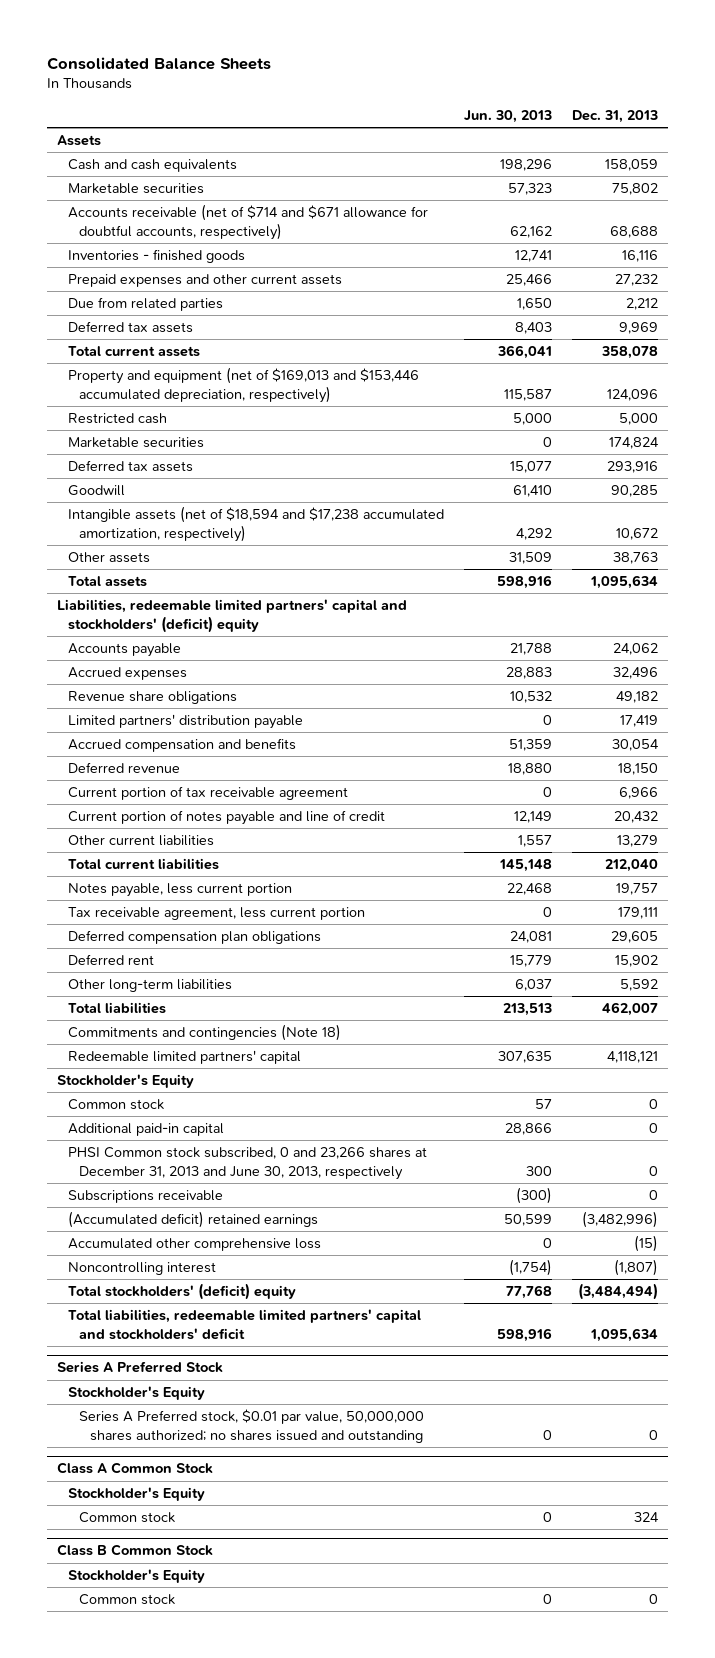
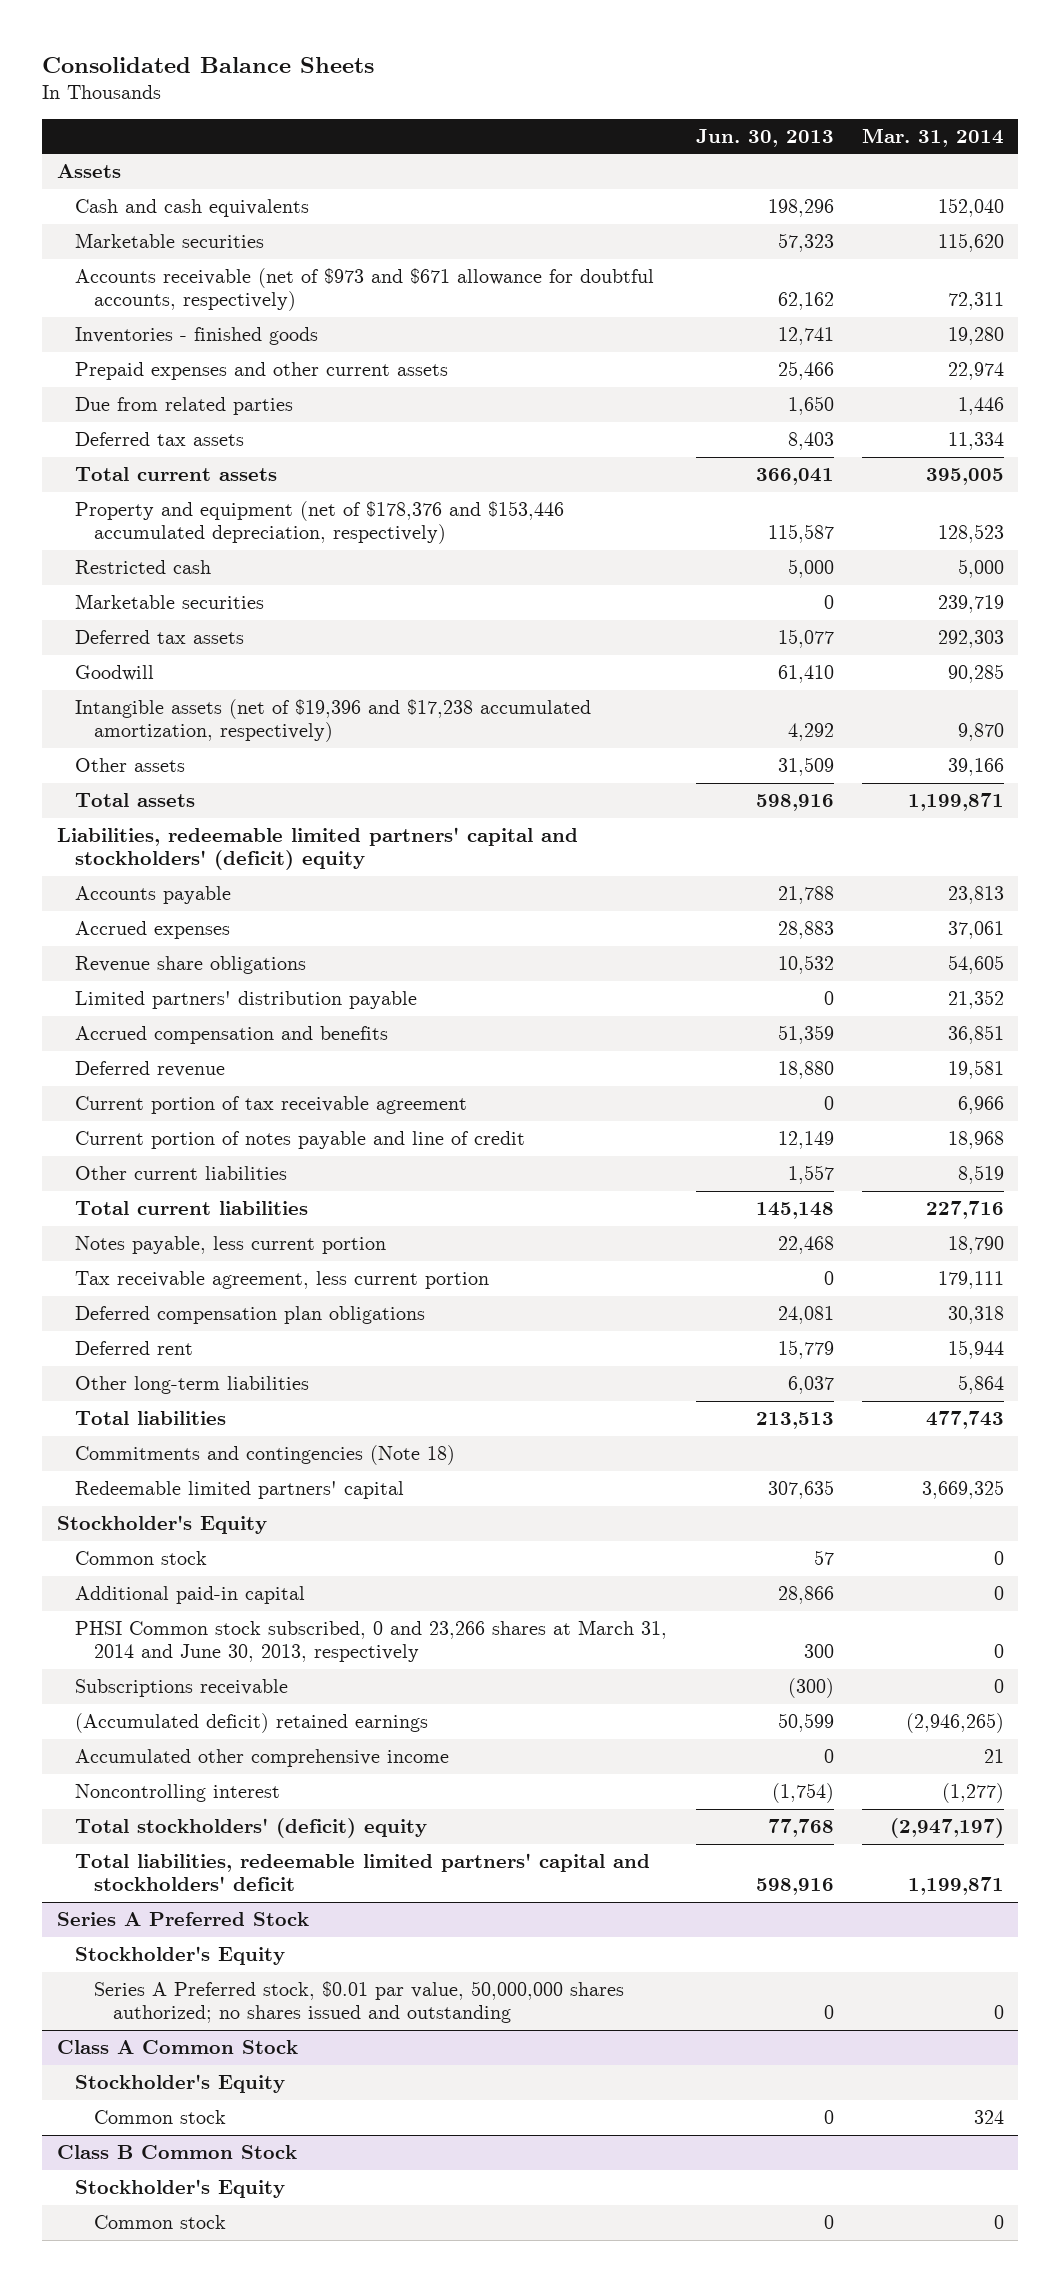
[572,109,659,123] Dec. 31, 2013 -> none
none -> [862,127,1005,147] Mar. 31, 2014
[67,204,428,240] Accounts receivable (net of $714 and $671 allowance for doubtful accounts, respectively) -> [75,268,655,312] Accounts receivable (net of $973 and $671 allowance for doubtful accounts, respectively)
[67,367,419,403] Property and equipment (net of $169,013 and $153,446 accumulated depreciation, respectively) -> [75,501,565,545] Property and equipment (net of $178,376 and $153,446 accumulated depreciation, respectively)
[67,506,444,542] Intangible assets (net of $18,594 and $17,238 accumulated amortization, respectively) -> [75,699,592,743] Intangible assets (net of $19,396 and $17,238 accumulated amortization, respectively)
[67,1147,427,1180] PHSI Common stock subscribed, 0 and 23,266 shares at December 31, 2013 and June 30, 2013, respectively -> [75,1620,668,1663] PHSI Common stock subscribed, 0 and 23,266 shares at March 31, 2014 and June 30, 2013, respectively
[67,1238,321,1252] Accumulated other comprehensive loss -> [75,1749,450,1768] Accumulated other comprehensive income

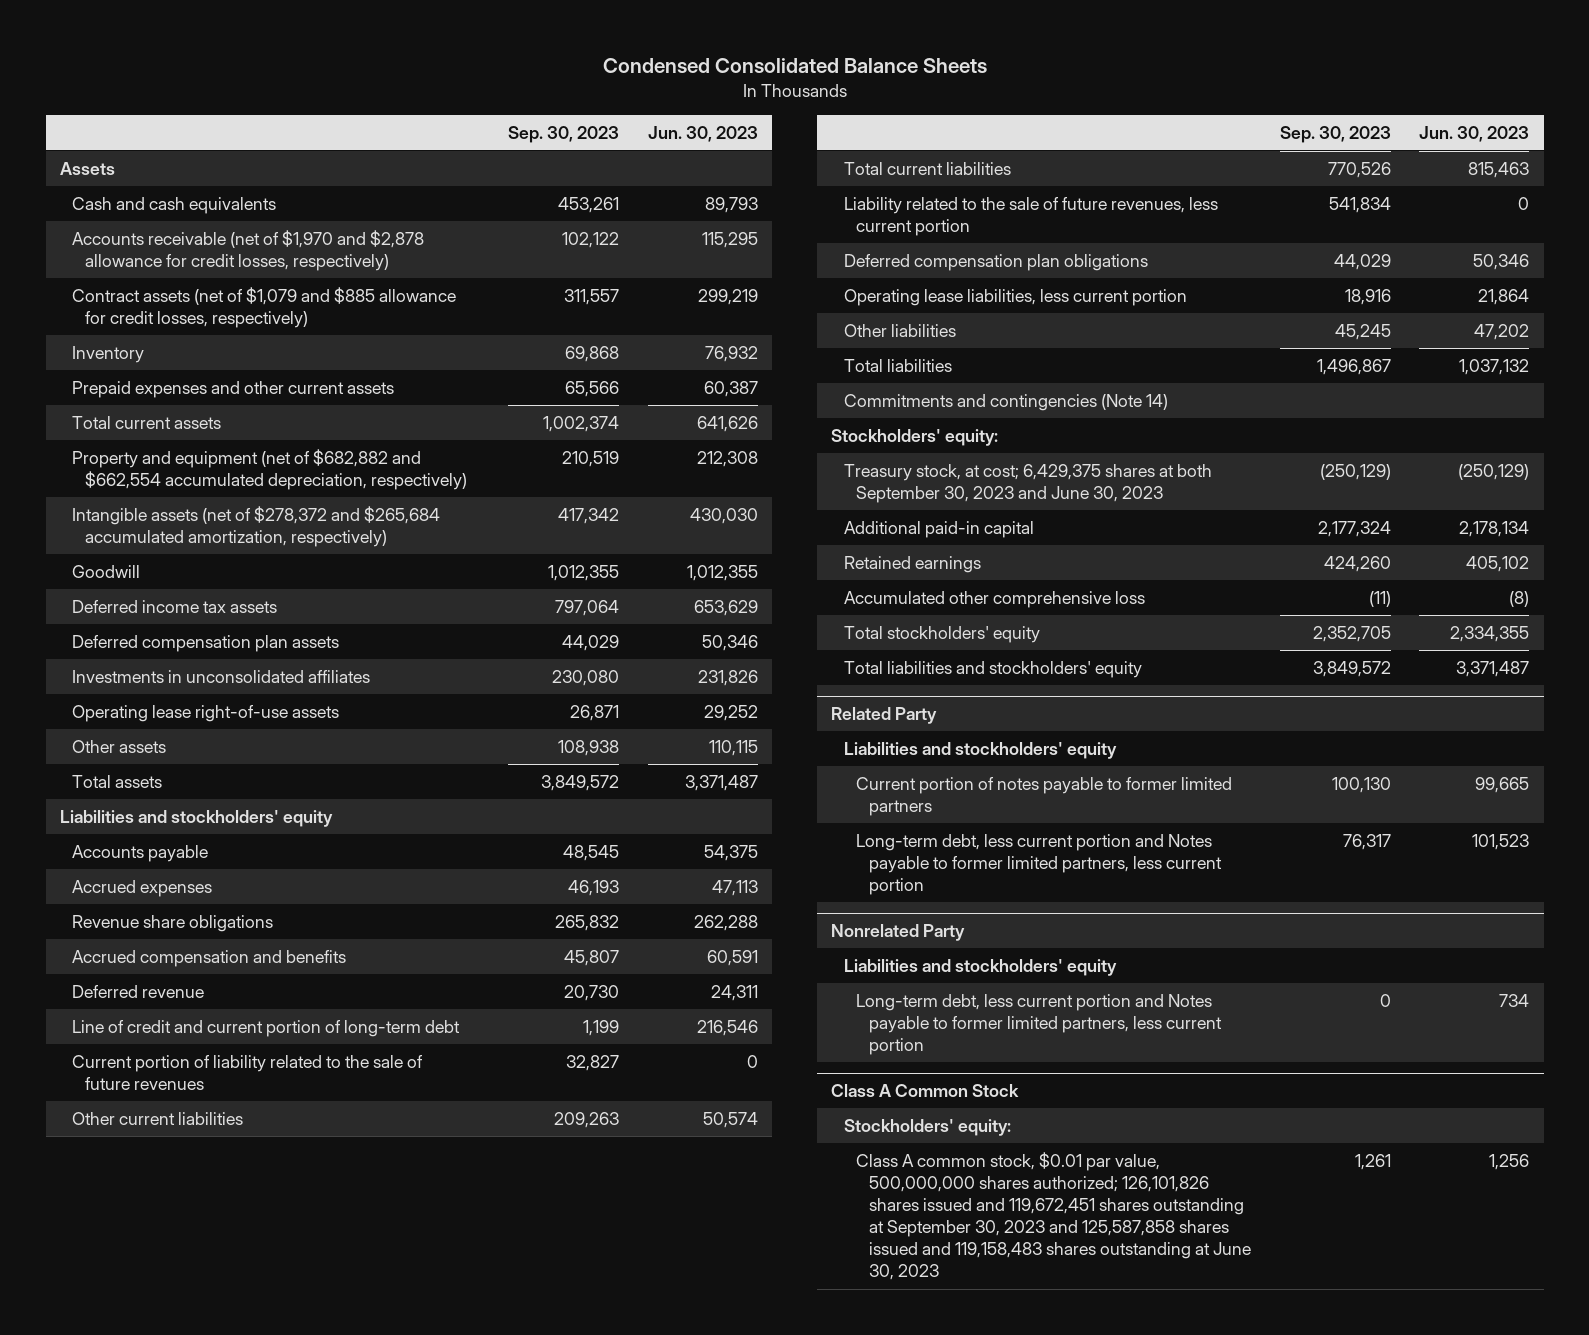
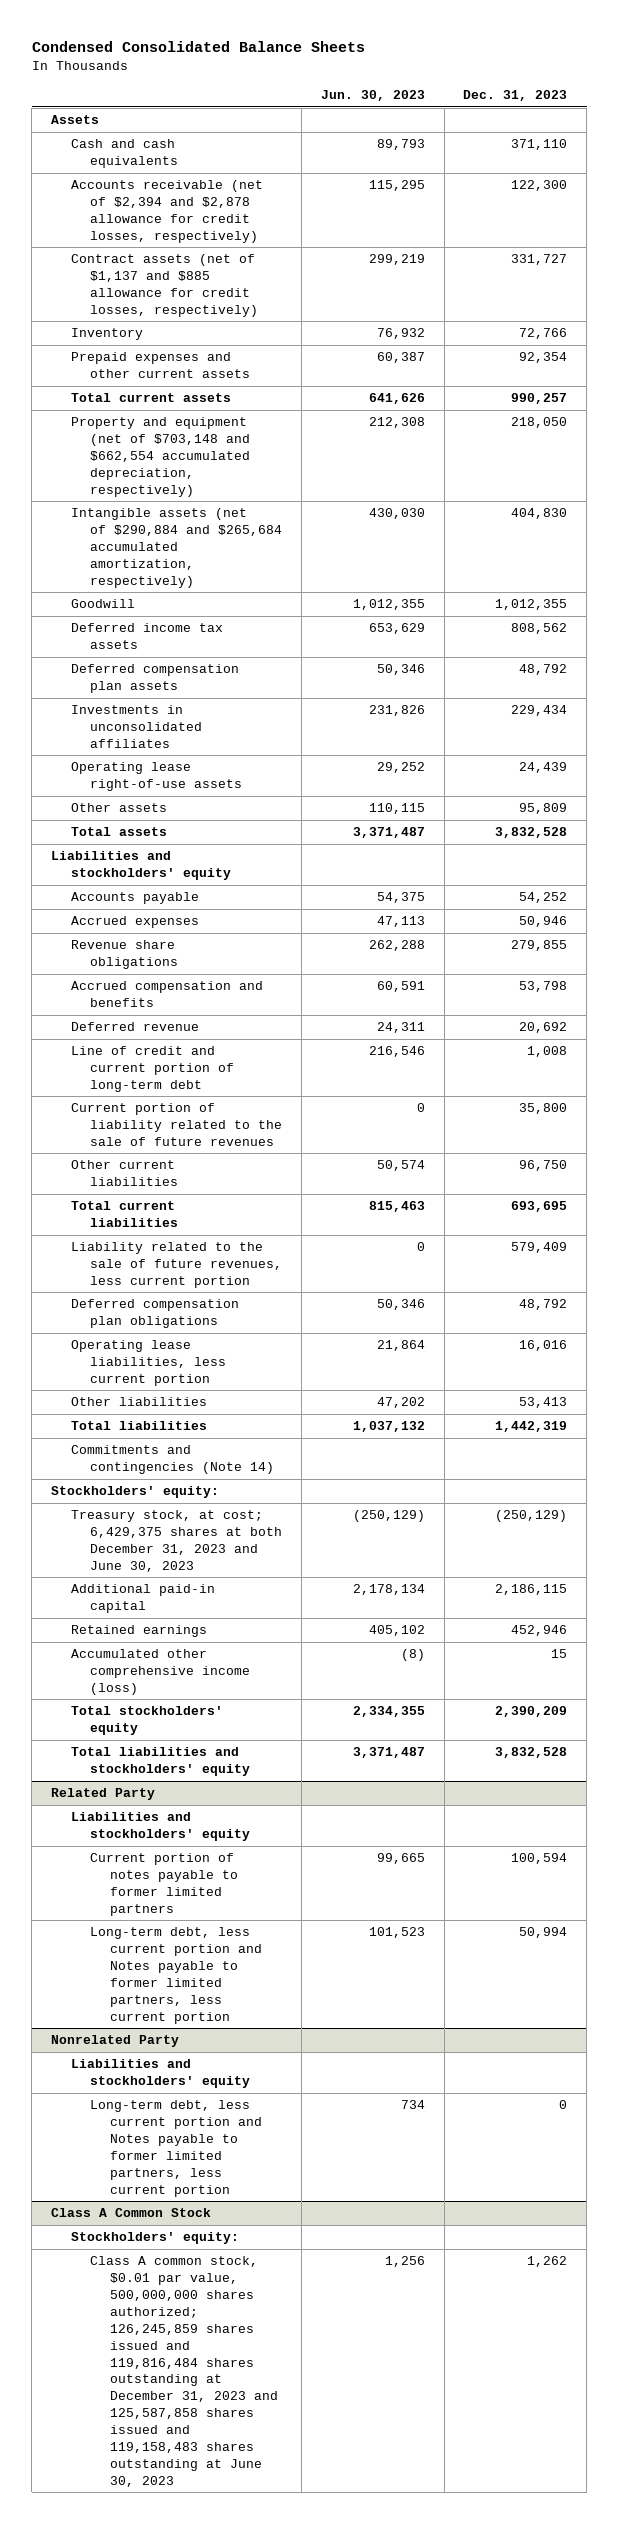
[508,125,620,143] Sep. 30, 2023 -> none
none -> [463,90,568,102] Dec. 31, 2023
[72,230,425,272] Accounts receivable (net of $1,970 and $2,878 allowance for credit losses, respectively) -> [70,180,263,243] Accounts receivable (net of $2,394 and $2,878 allowance for credit losses, respectively)
[72,287,457,329] Contract assets (net of $1,079 and $885 allowance for credit losses, respectively) -> [70,254,259,317] Contract assets (net of $1,137 and $885 allowance for credit losses, respectively)
[72,449,468,491] Property and equipment (net of $682,882 and $662,554 accumulated depreciation, respectively) -> [70,417,251,497] Property and equipment (net of $703,148 and $662,554 accumulated depreciation, respectively)
[72,506,441,548] Intangible assets (net of $278,372 and $265,684 accumulated amortization, respectively) -> [70,508,283,588] Intangible assets (net of $290,884 and $265,684 accumulated amortization, respectively)
[843,464,1212,504] Treasury stock, at cost; 6,429,375 shares at both September 30, 2023 and June 30, 2023 -> [70,1510,283,1572] Treasury stock, at cost; 6,429,375 shares at both December 31, 2023 and June 30, 2023
[843,591,1145,609] Accumulated other comprehensive loss -> [70,1649,251,1695] Accumulated other comprehensive income (loss)
[856,1152,1251,1281] Class A common stock, $0.01 par value, 500,000,000 shares authorized; 126,101,826 shares issued and 119,672,451 shares outstanding at September 30, 2023 and 125,587,858 shares issued and 119,158,483 shares outstanding at June 30, 2023 -> [90,2256,279,2487] Class A common stock, $0.01 par value, 500,000,000 shares authorized; 126,245,859 shares issued and 119,816,484 shares outstanding at December 31, 2023 and 125,587,858 shares issued and 119,158,483 shares outstanding at June 30, 2023

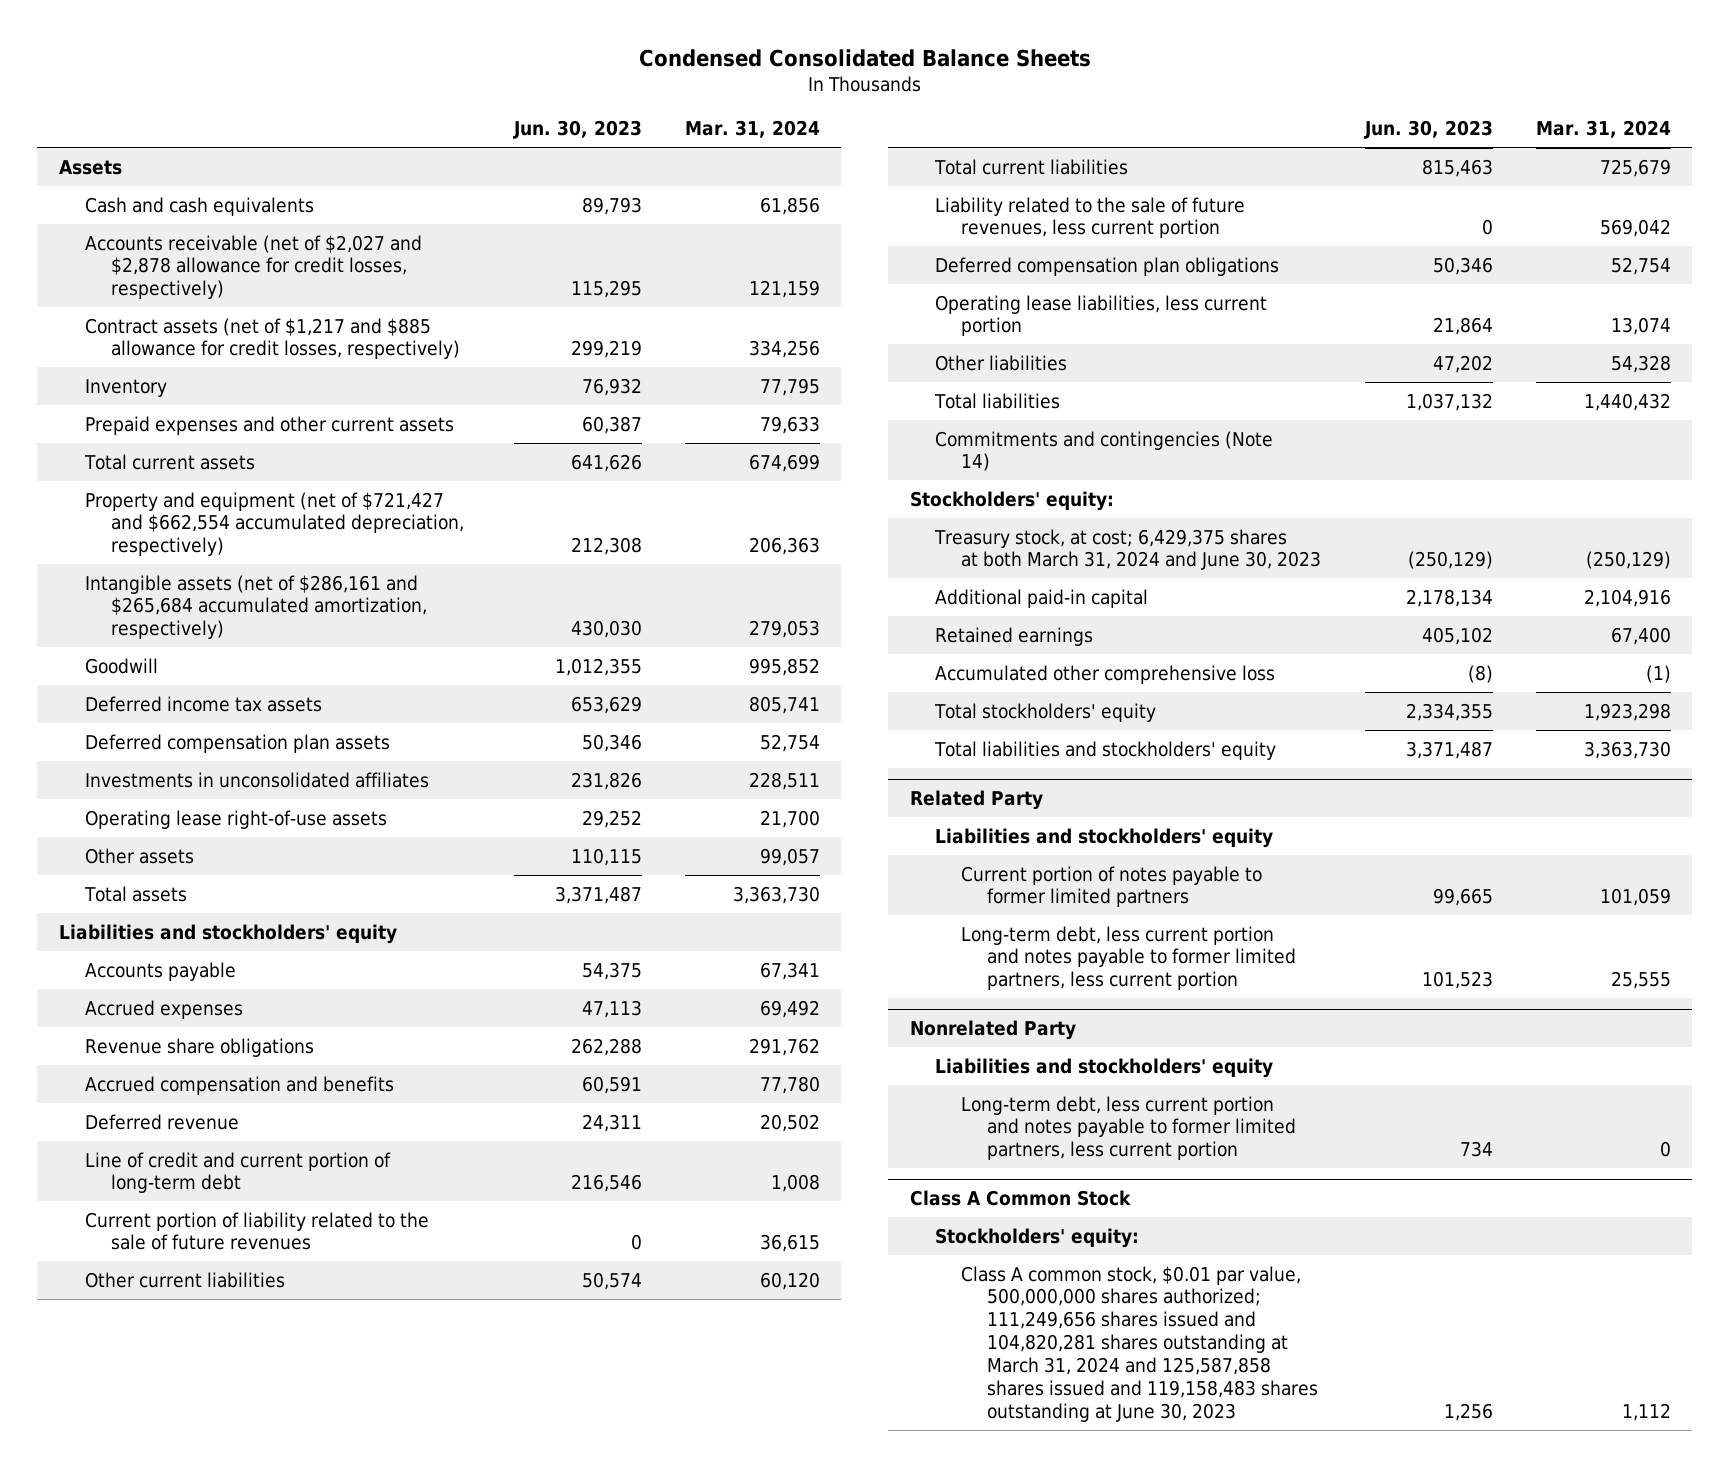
[463,90,568,102] Dec. 31, 2023 -> none
none -> [684,120,820,139] Mar. 31, 2024
[70,180,263,243] Accounts receivable (net of $2,394 and $2,878 allowance for credit losses, respectively) -> [84,234,422,300] Accounts receivable (net of $2,027 and $2,878 allowance for credit losses, respectively)
[70,254,259,317] Contract assets (net of $1,137 and $885 allowance for credit losses, respectively) -> [84,317,460,360] Contract assets (net of $1,217 and $885 allowance for credit losses, respectively)
[70,417,251,497] Property and equipment (net of $703,148 and $662,554 accumulated depreciation, respectively) -> [84,491,464,557] Property and equipment (net of $721,427 and $662,554 accumulated depreciation, respectively)
[70,508,283,588] Intangible assets (net of $290,884 and $265,684 accumulated amortization, respectively) -> [84,574,427,640] Intangible assets (net of $286,161 and $265,684 accumulated amortization, respectively)
[70,1510,283,1572] Treasury stock, at cost; 6,429,375 shares at both December 31, 2023 and June 30, 2023 -> [934,528,1322,571] Treasury stock, at cost; 6,429,375 shares at both March 31, 2024 and June 30, 2023
[70,1649,251,1695] Accumulated other comprehensive income (loss) -> [935,664,1276,684] Accumulated other comprehensive loss
[90,1927,263,2024] Long-term debt, less current portion and Notes payable to former limited partners, less current portion -> [961,925,1297,991] Long-term debt, less current portion and notes payable to former limited partners, less current portion
[90,2100,263,2197] Long-term debt, less current portion and Notes payable to former limited partners, less current portion -> [961,1095,1297,1161] Long-term debt, less current portion and notes payable to former limited partners, less current portion
[90,2256,279,2487] Class A common stock, $0.01 par value, 500,000,000 shares authorized; 126,245,859 shares issued and 119,816,484 shares outstanding at December 31, 2023 and 125,587,858 shares issued and 119,158,483 shares outstanding at June 30, 2023 -> [961,1265,1319,1423] Class A common stock, $0.01 par value, 500,000,000 shares authorized; 111,249,656 shares issued and 104,820,281 shares outstanding at March 31, 2024 and 125,587,858 shares issued and 119,158,483 shares outstanding at June 30, 2023

